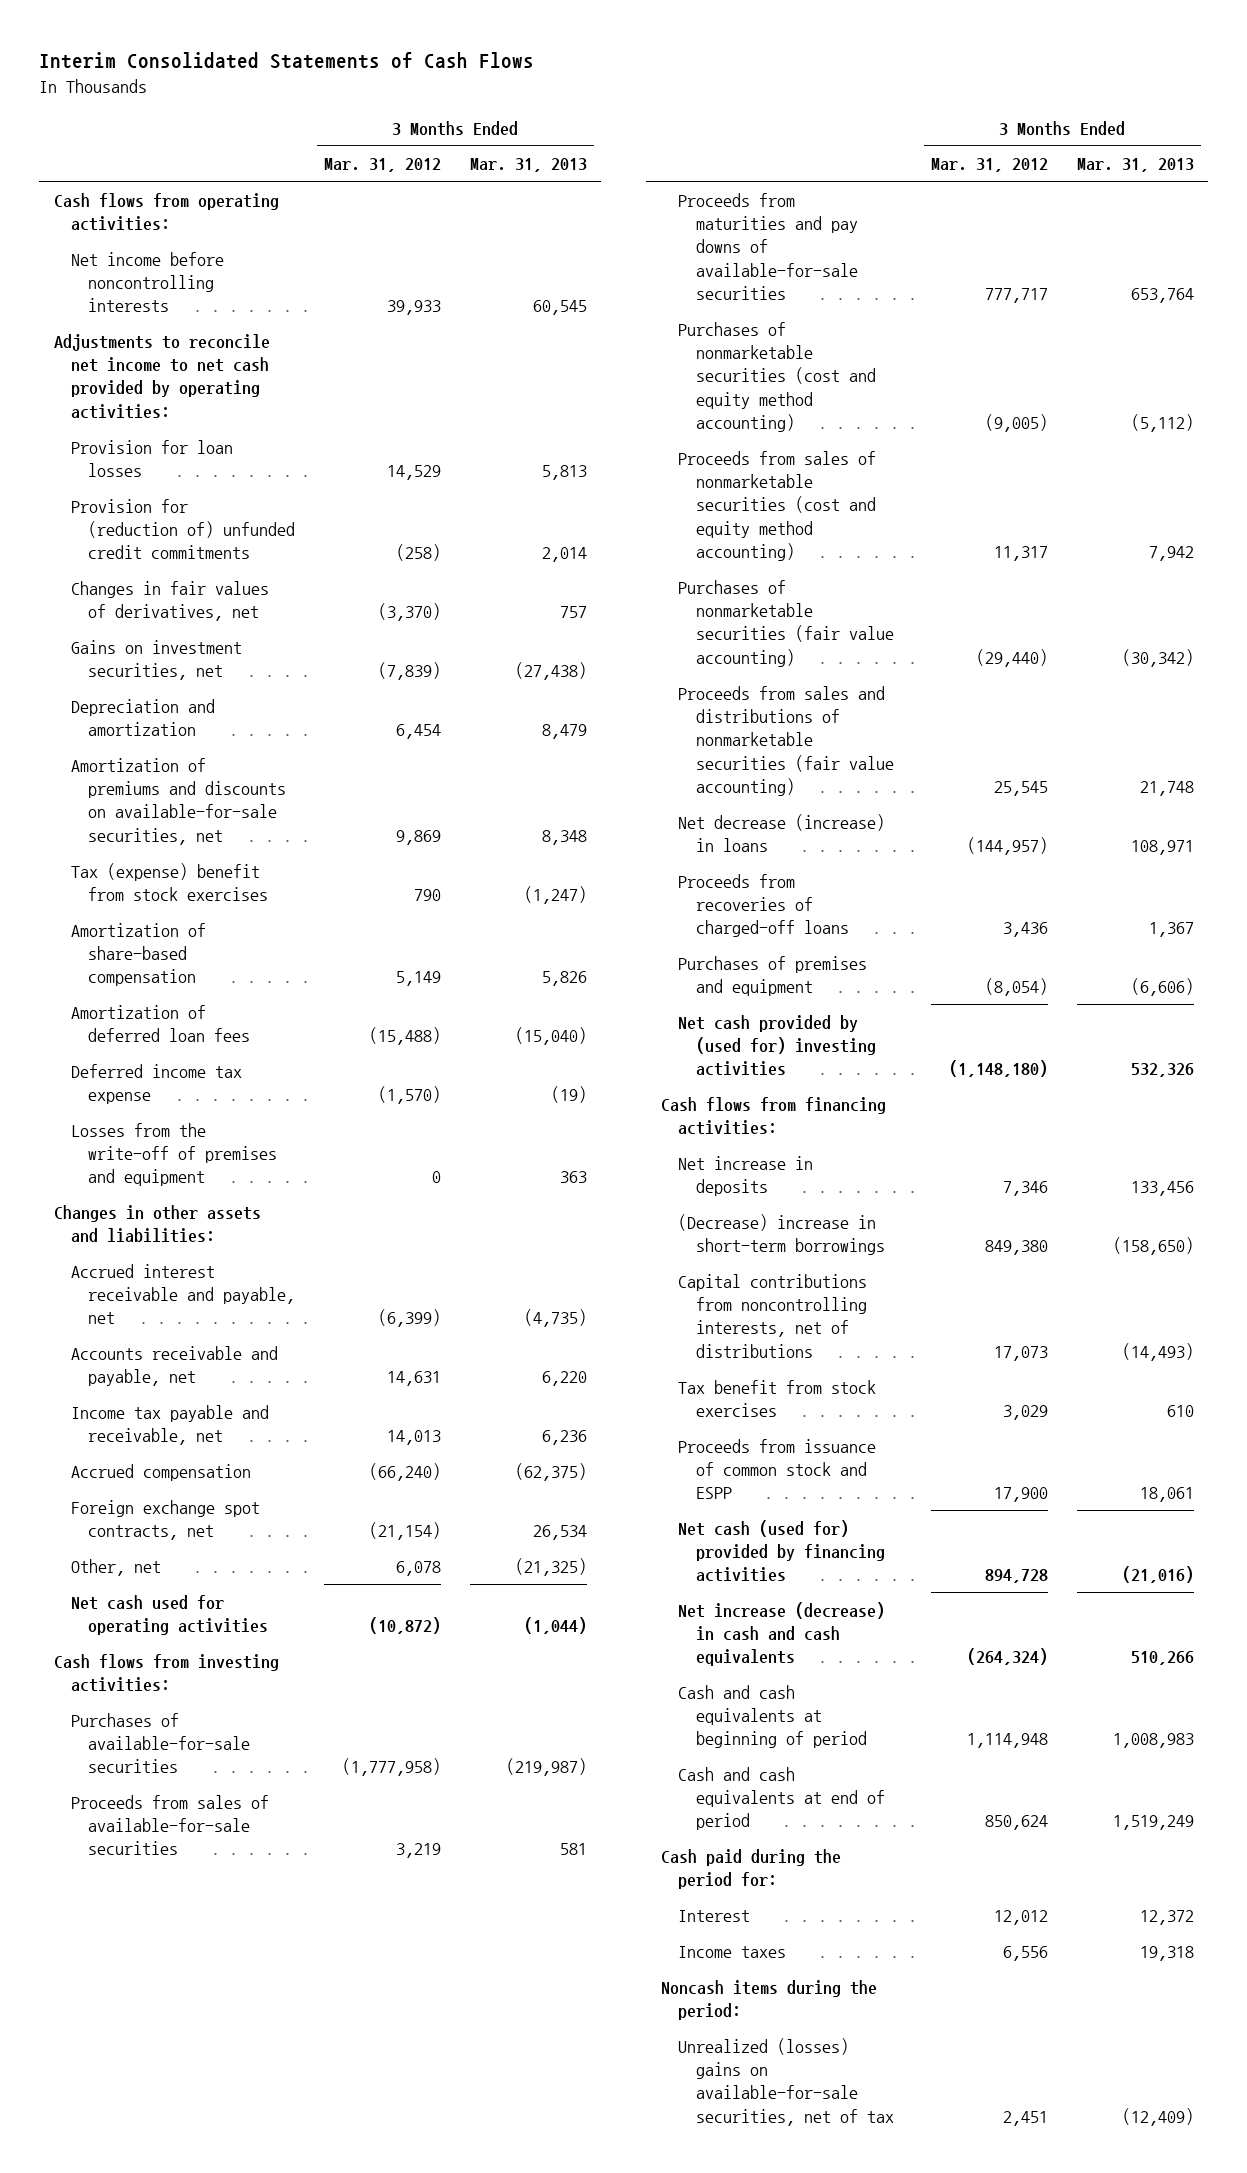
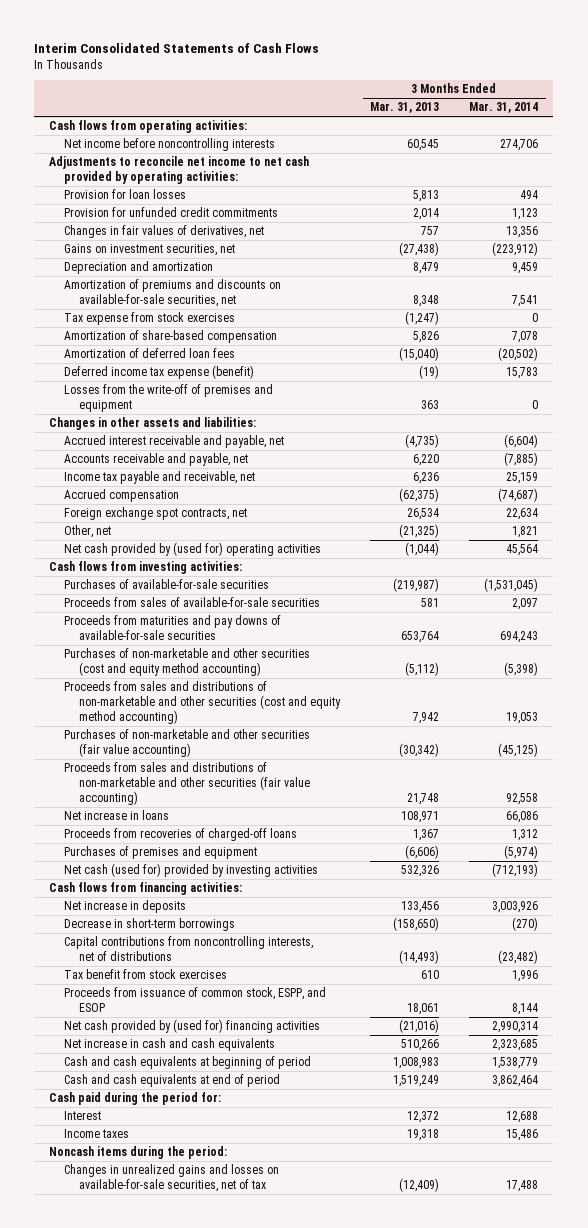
[324,158,442,173] Mar. 31, 2012 -> none
none -> [469,102,539,114] Mar. 31, 2014
[71,498,296,560] Provision for (reduction of) unfunded credit commitments -> [64,207,279,218] Provision for unfunded credit commitments
[71,862,269,902] Tax (expense) benefit from stock exercises -> [64,312,236,326] Tax expense from stock exercises
[71,1063,243,1105] Deferred income tax expense -> [64,365,255,380] Deferred income tax expense (benefit)
[71,1594,269,1636] Net cash used for operating activities -> [64,542,322,557] Net cash provided by (used for) operating activities
[678,321,876,433] Purchases of nonmarketable securities (cost and equity method accounting) -> [64,648,311,677] Purchases of non-marketable and other securities (cost and equity method accounting)
[678,450,877,562] Proceeds from sales of nonmarketable securities (cost and equity method accounting) -> [64,681,342,725] Proceeds from sales and distributions of non-marketable and other securities (cost and equity method accounting)
[678,579,894,667] Purchases of nonmarketable securities (fair value accounting) -> [64,729,311,758] Purchases of non-marketable and other securities (fair value accounting)
[678,685,894,797] Proceeds from sales and distributions of nonmarketable securities (fair value accounting) -> [64,762,311,806] Proceeds from sales and distributions of non-marketable and other securities (fair value accounting)
[678,813,886,853] Net decrease (increase) in loans -> [64,810,170,821] Net increase in loans
[678,1014,876,1077] Net cash provided by (used for) investing activities -> [64,863,319,878] Net cash (used for) provided by investing activities
[678,1213,885,1256] (Decrease) increase in short-term borrowings -> [64,918,236,932] Decrease in short-term borrowings
[678,1438,877,1500] Proceeds from issuance of common stock and ESPP -> [64,987,327,1013] Proceeds from issuance of common stock, ESPP, and ESOP
[678,1519,885,1583] Net cash (used for) provided by financing activities -> [64,1019,321,1034] Net cash provided by (used for) financing activities
[678,1601,886,1667] Net increase (decrease) in cash and cash equivalents -> [64,1038,276,1052] Net increase in cash and cash equivalents
[678,2037,894,2126] Unrealized (losses) gains on available-for-sale securities, net of tax -> [64,1164,280,1193] Changes in unrealized gains and losses on available-for-sale securities, net of tax

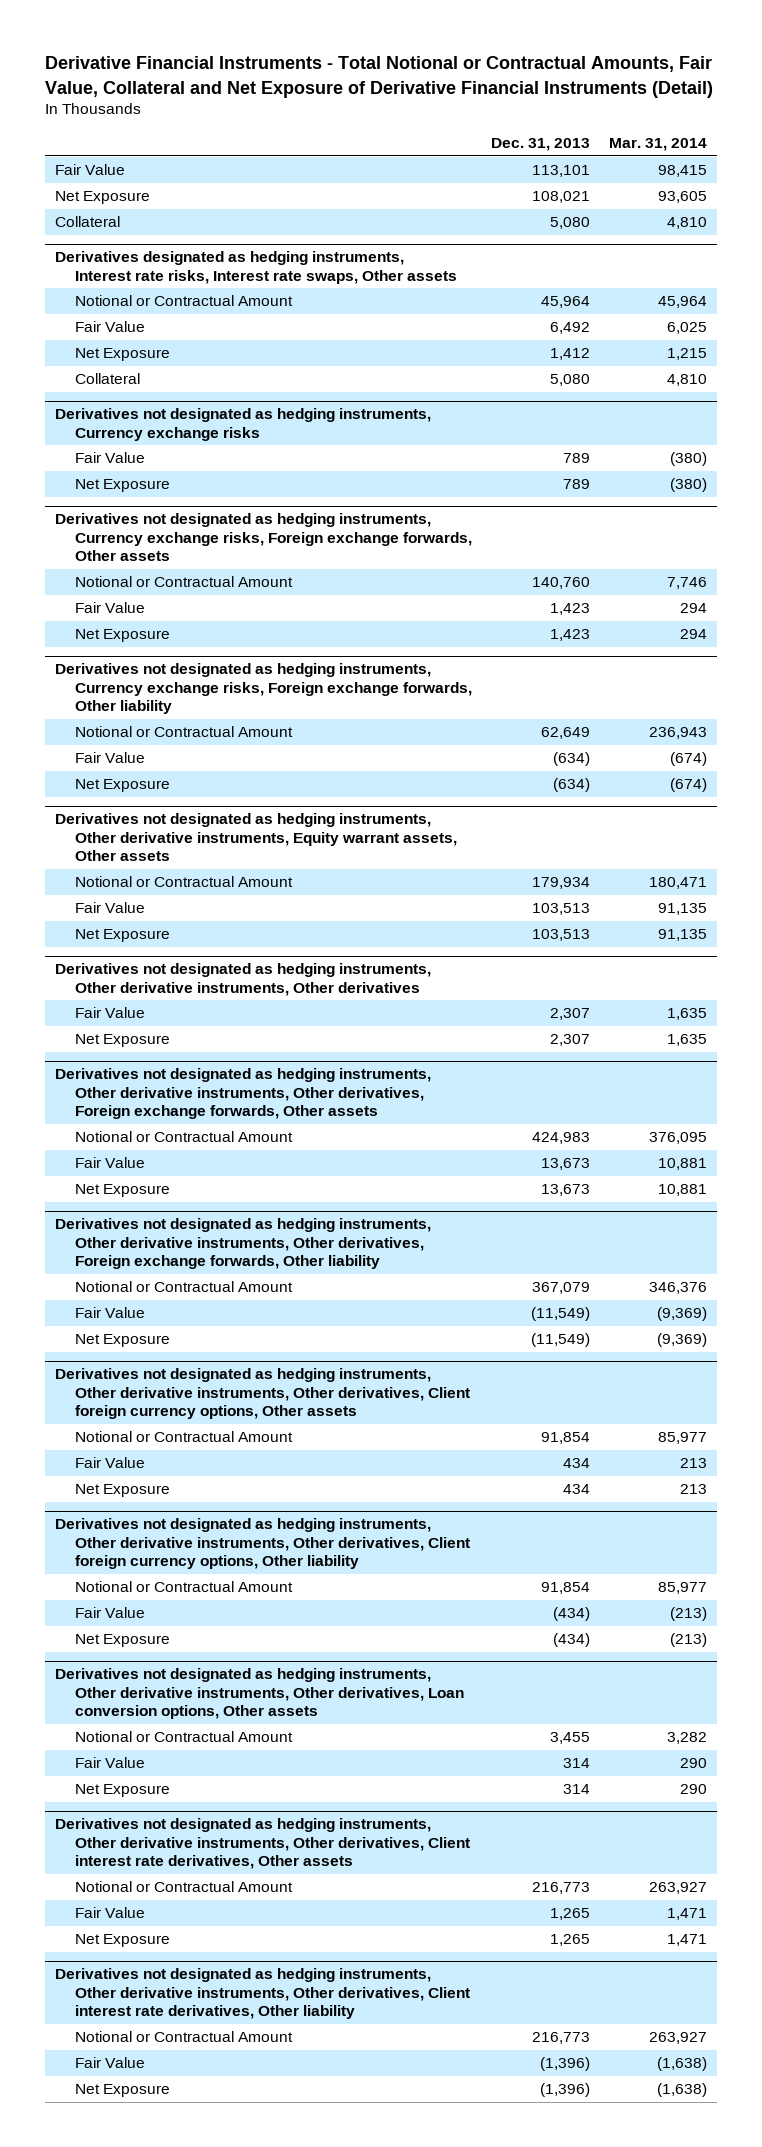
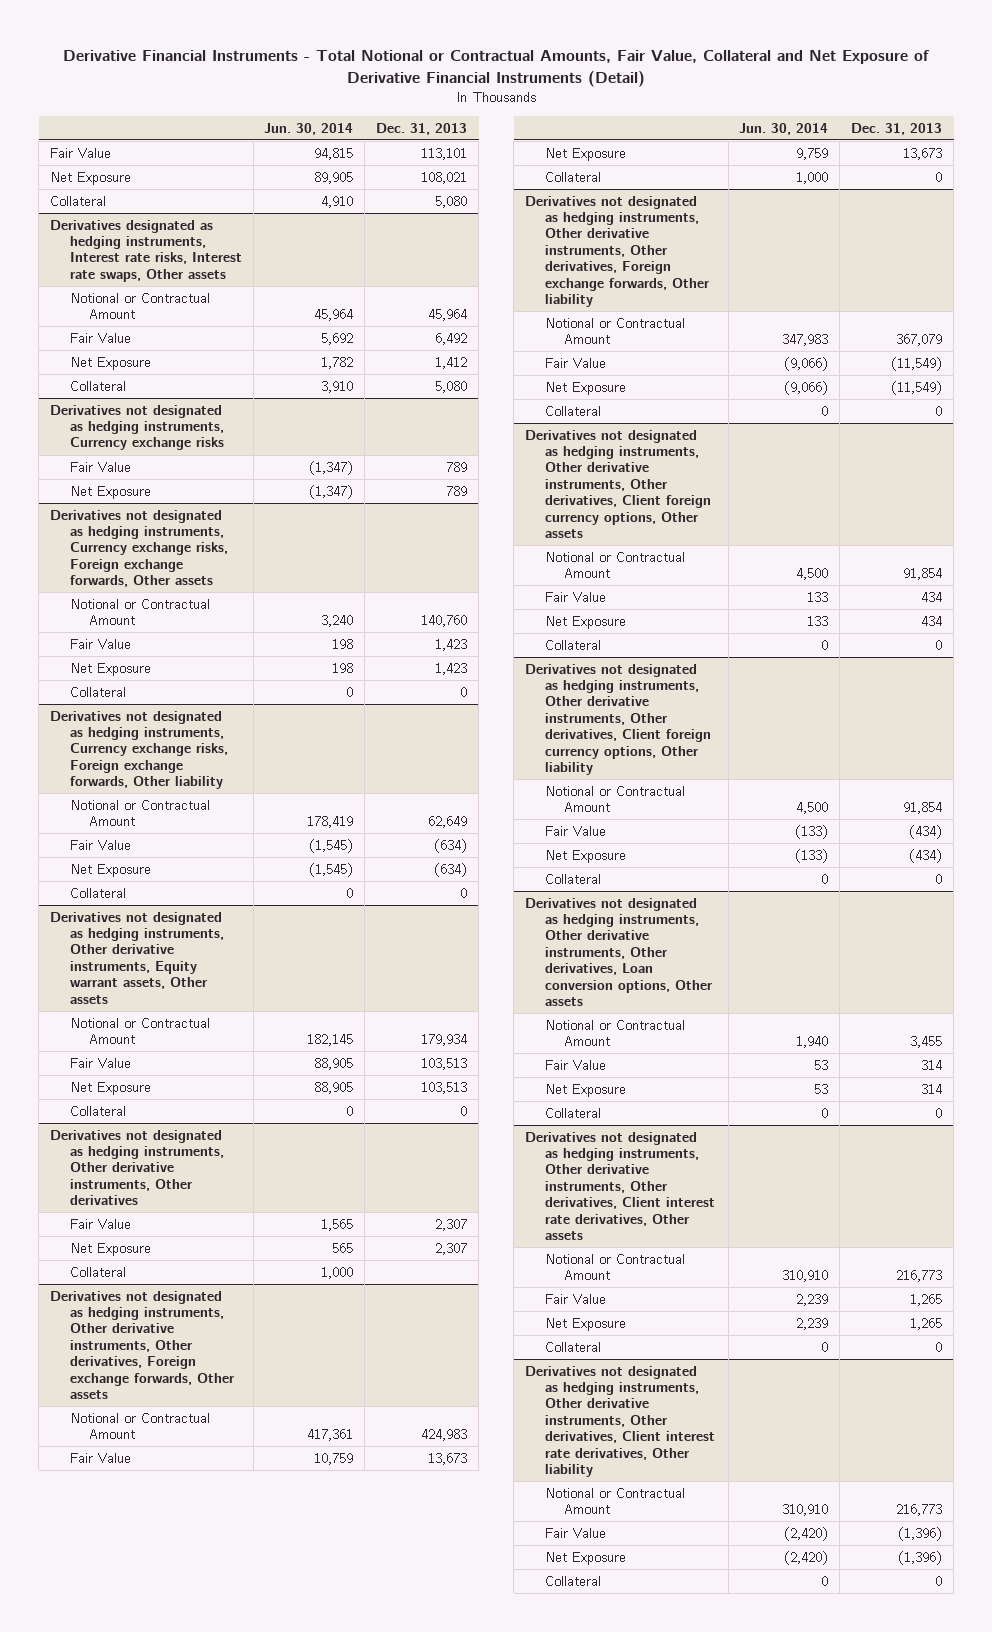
[609,138,708,152] Mar. 31, 2014 -> none
none -> [264,122,354,135] Jun. 30, 2014
none -> [69,686,126,697] Collateral
none -> [69,887,126,898] Collateral
none -> [69,1105,126,1116] Collateral
none -> [69,1266,126,1277] Collateral
none -> [544,171,601,182] Collateral
none -> [544,405,601,416] Collateral
none -> [544,639,601,650] Collateral
none -> [544,873,601,884] Collateral
none -> [544,1107,601,1118] Collateral
none -> [544,1341,601,1352] Collateral
none -> [544,1575,601,1586] Collateral

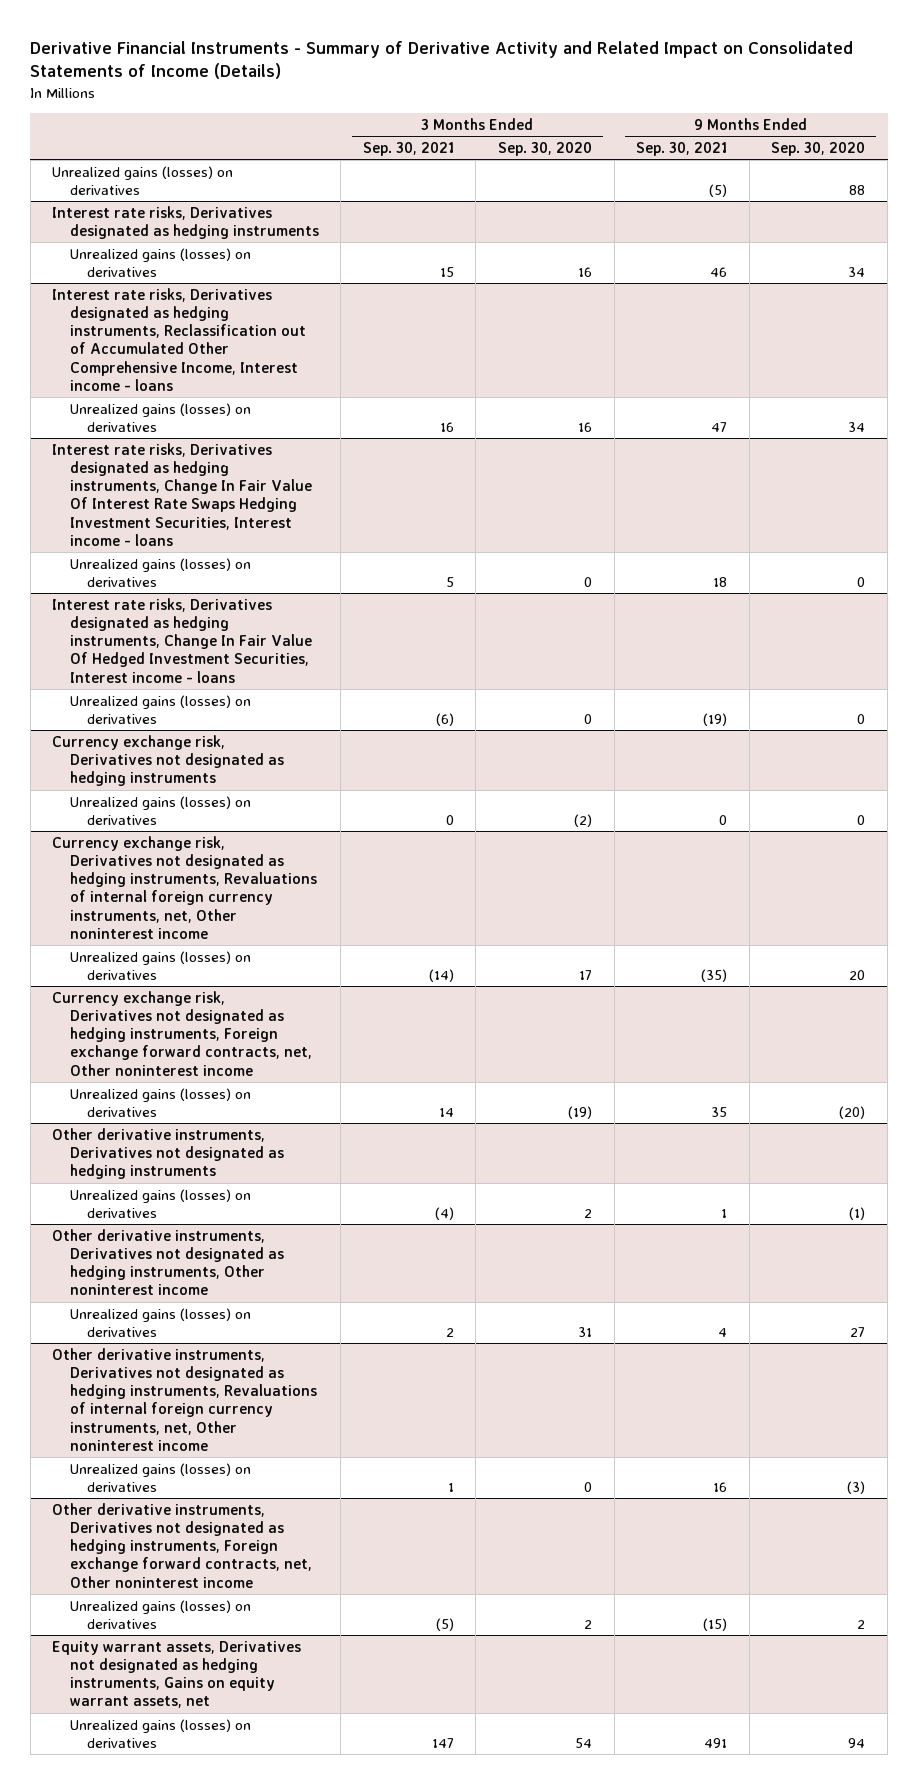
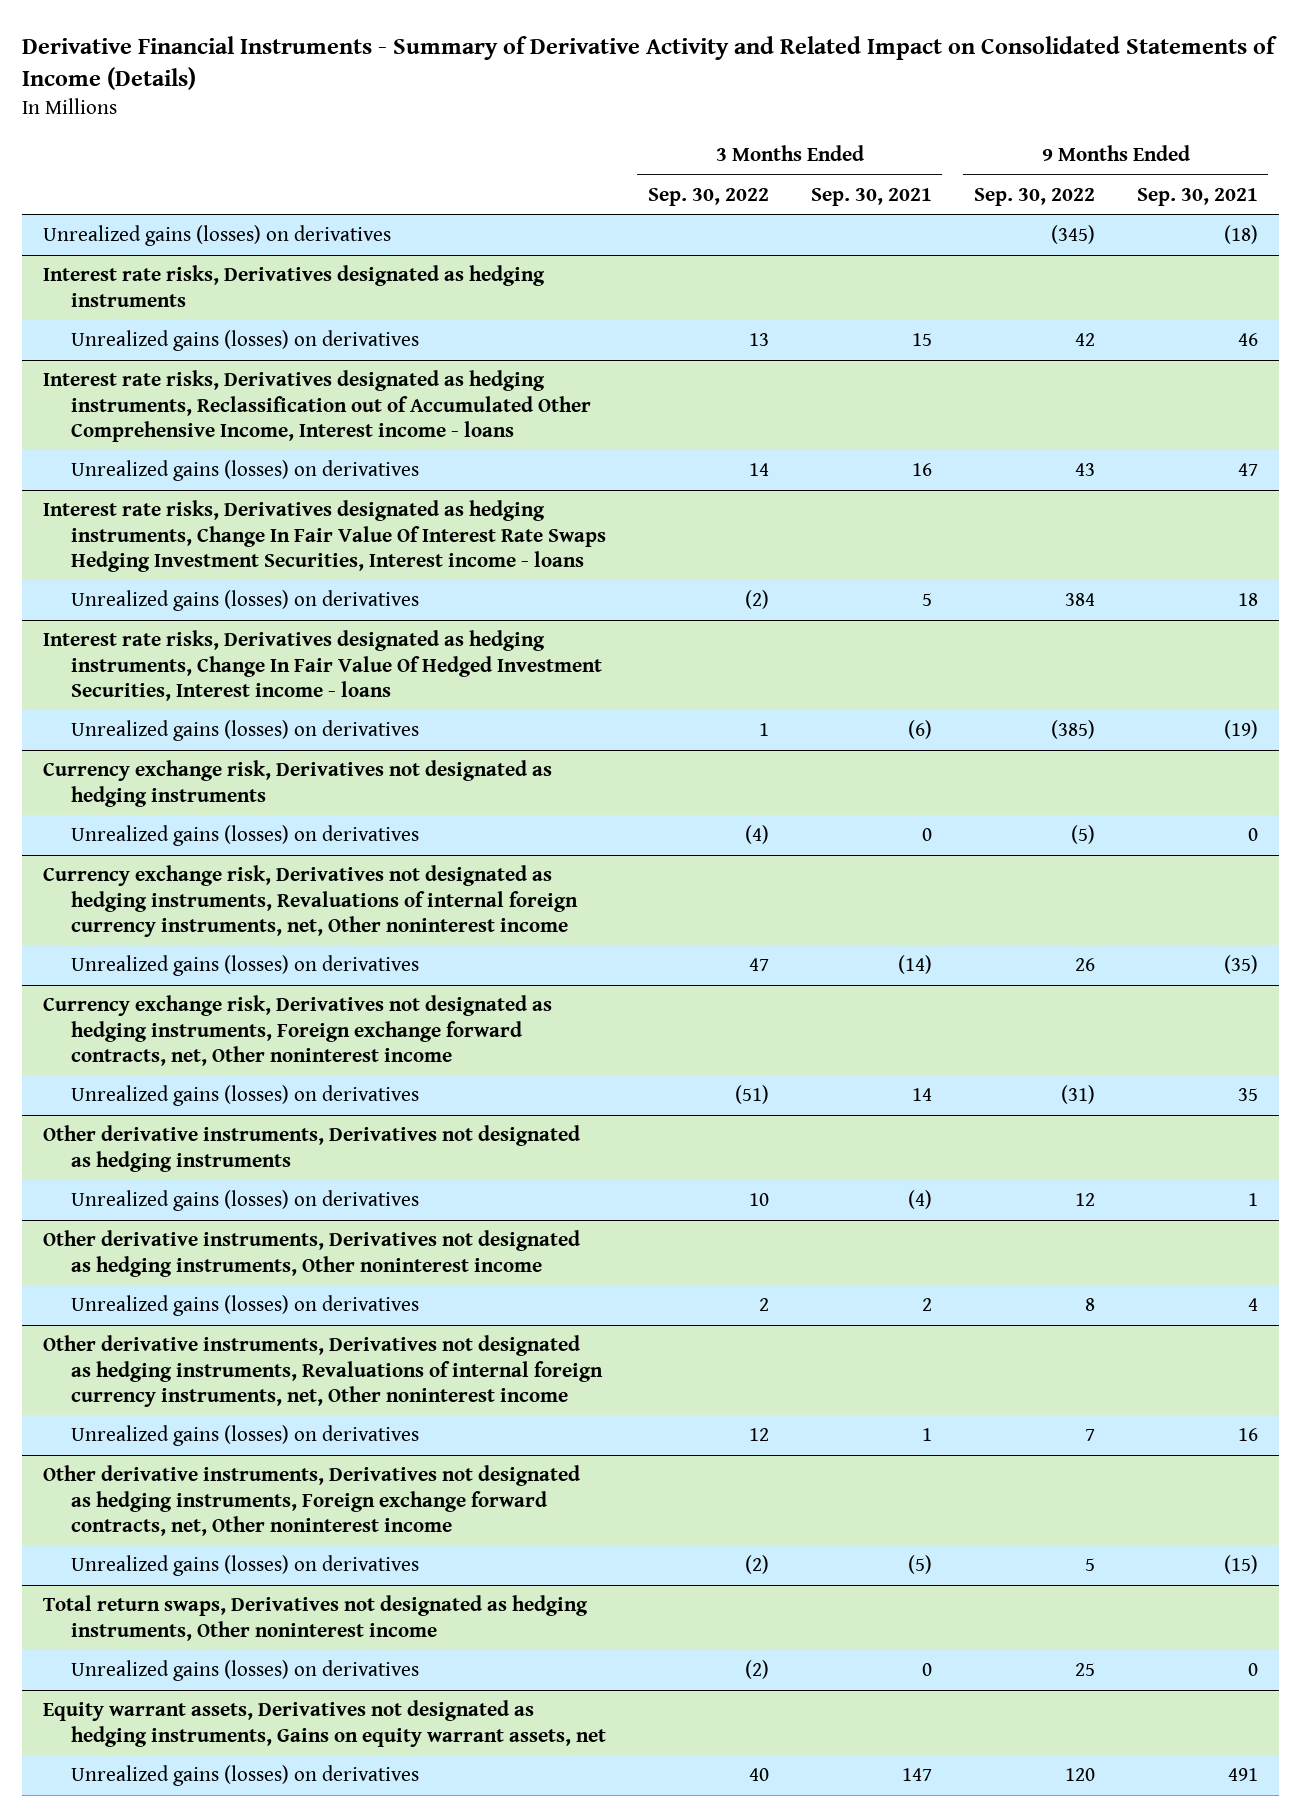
[498,141,593,156] Sep. 30, 2020 -> none
[771,141,866,156] Sep. 30, 2020 -> none
none -> [647,187,769,206] Sep. 30, 2022
none -> [973,187,1095,206] Sep. 30, 2022
[709,183,728,197] (5) -> [1223,225,1258,245] (18)
none -> [42,1595,588,1641] Total return swaps, Derivatives not designated as hedging instruments, Other noninterest income
none -> [70,1660,419,1682] Unrealized gains (losses) on derivatives

